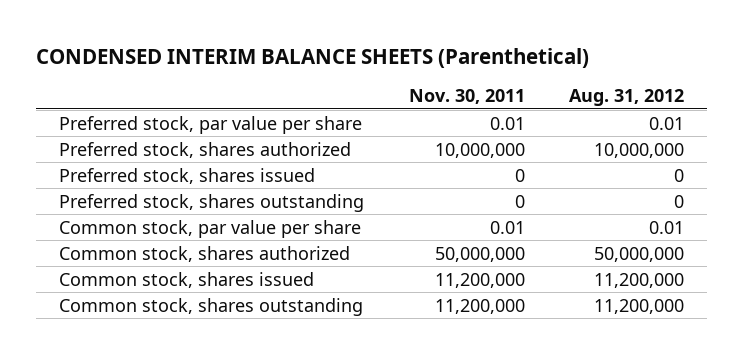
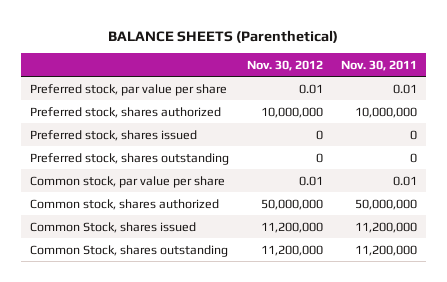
[36,48,590,69] CONDENSED INTERIM BALANCE SHEETS (Parenthetical) -> [108,29,339,43] BALANCE SHEETS (Parenthetical)
[569,88,685,106] Aug. 31, 2012 -> none
none -> [246,59,323,71] Nov. 30, 2012
[58,271,314,288] Common stock, shares issued -> [29,221,196,233] Common Stock, shares issued
[58,297,363,316] Common stock, shares outstanding -> [29,244,228,257] Common Stock, shares outstanding

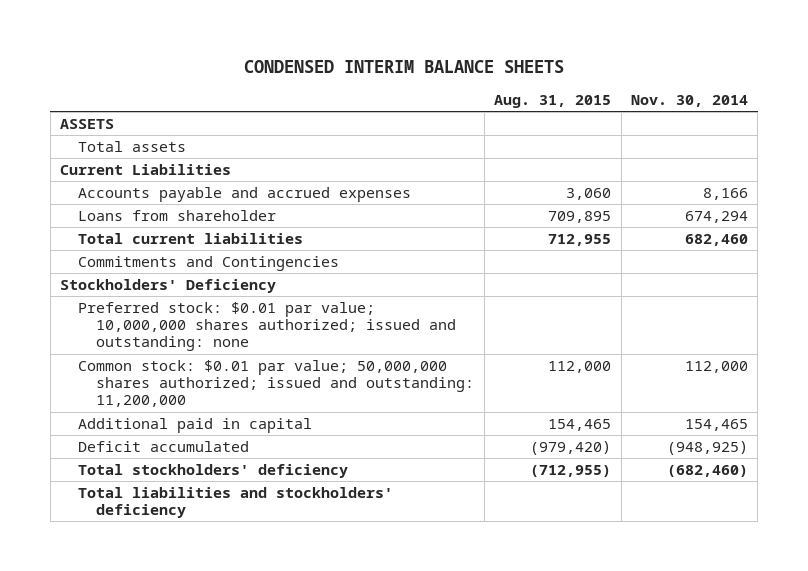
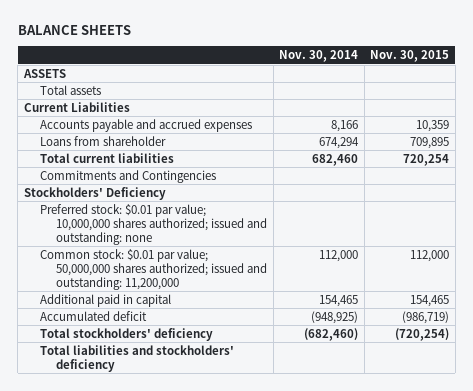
[244,60,565,74] CONDENSED INTERIM BALANCE SHEETS -> [17,25,131,36] BALANCE SHEETS
[494,95,612,109] Aug. 31, 2015 -> none
none -> [370,50,450,63] Nov. 30, 2015
[78,441,250,453] Deficit accumulated -> [39,310,147,321] Accumulated deficit

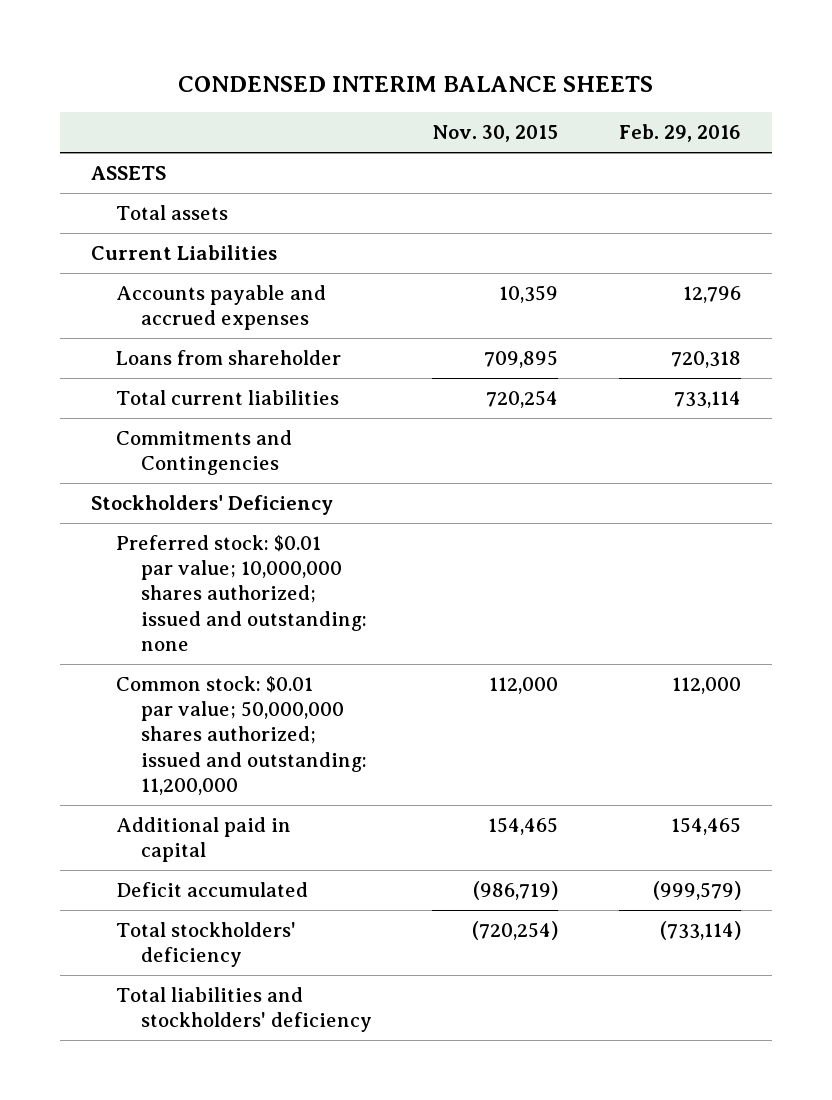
[17,25,131,36] BALANCE SHEETS -> [177,75,653,92] CONDENSED INTERIM BALANCE SHEETS
[279,50,359,63] Nov. 30, 2014 -> none
none -> [619,124,742,143] Feb. 29, 2016
[39,310,147,321] Accumulated deficit -> [115,882,308,898] Deficit accumulated

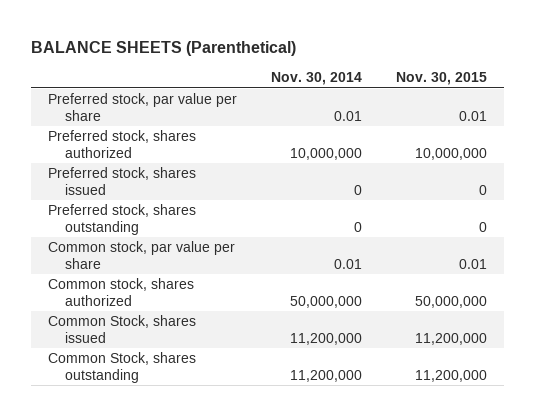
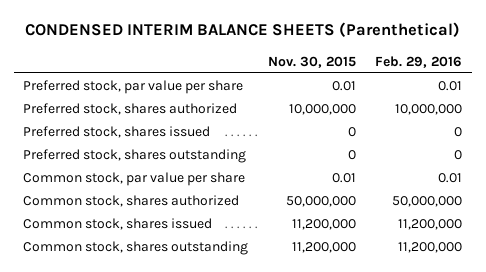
[31,41,297,57] BALANCE SHEETS (Parenthetical) -> [24,22,460,38] CONDENSED INTERIM BALANCE SHEETS (Parenthetical)
[271,72,363,86] Nov. 30, 2014 -> none
none -> [375,55,463,68] Feb. 29, 2016
[48,315,197,343] Common Stock, shares issued -> [23,218,213,231] Common stock, shares issued
[48,352,197,383] Common Stock, shares outstanding -> [23,241,249,256] Common stock, shares outstanding

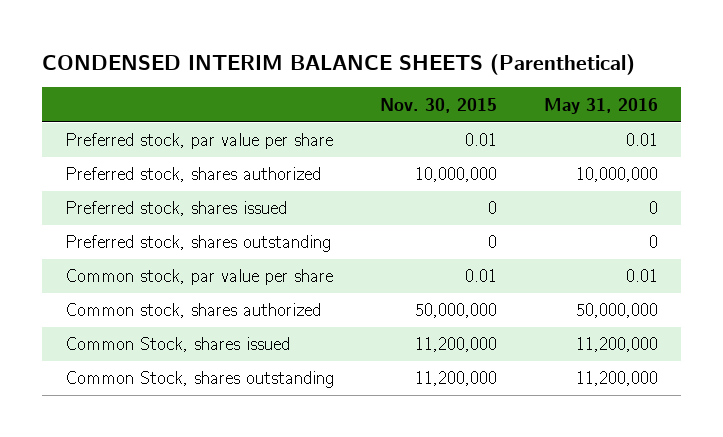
[375,55,463,68] Feb. 29, 2016 -> none
none -> [543,97,658,114] May 31, 2016
[23,218,213,231] Common stock, shares issued -> [64,337,290,353] Common Stock, shares issued
[23,241,249,256] Common stock, shares outstanding -> [64,371,334,389] Common Stock, shares outstanding

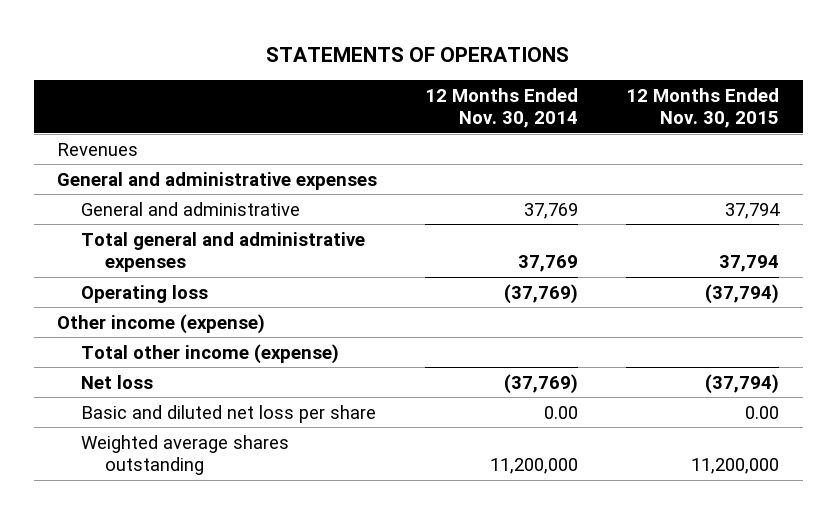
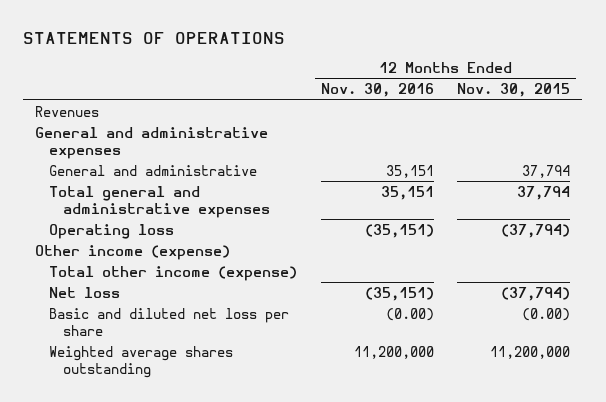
[425,87,579,129] 12 Months Ended Nov. 30, 2014 -> none
none -> [320,83,434,98] Nov. 30, 2016
[744,405,779,419] 0.00 -> [522,307,571,321] (0.00)

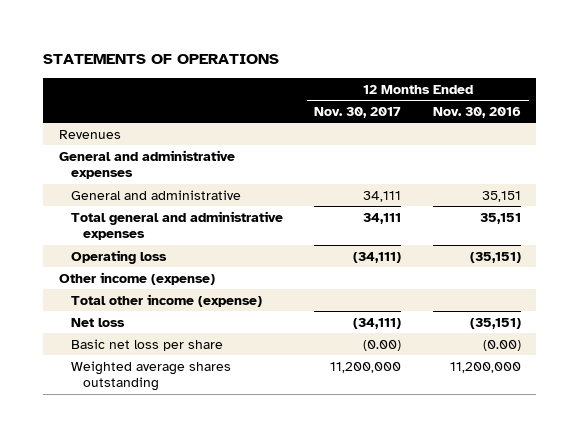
[457,83,571,98] Nov. 30, 2015 -> none
none -> [314,106,402,118] Nov. 30, 2017
[48,307,289,336] Basic and diluted net loss per share -> [70,338,223,351] Basic net loss per share

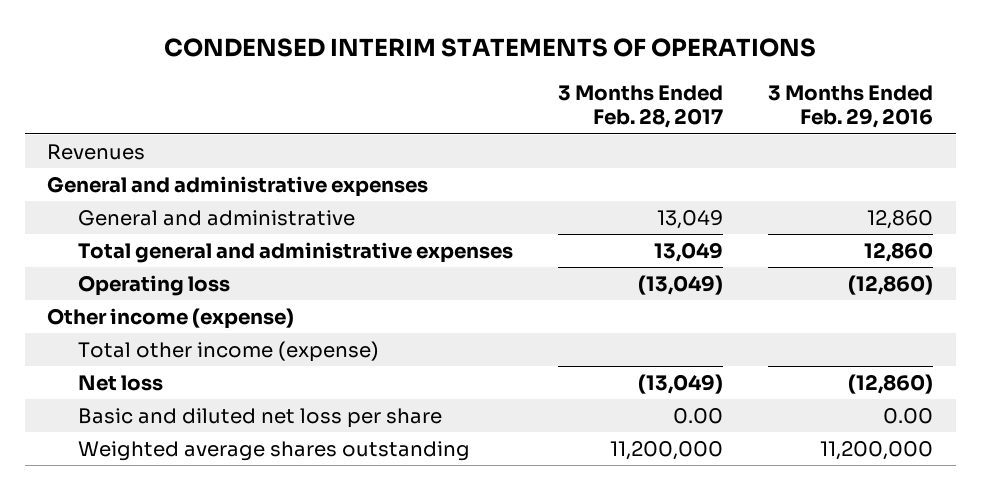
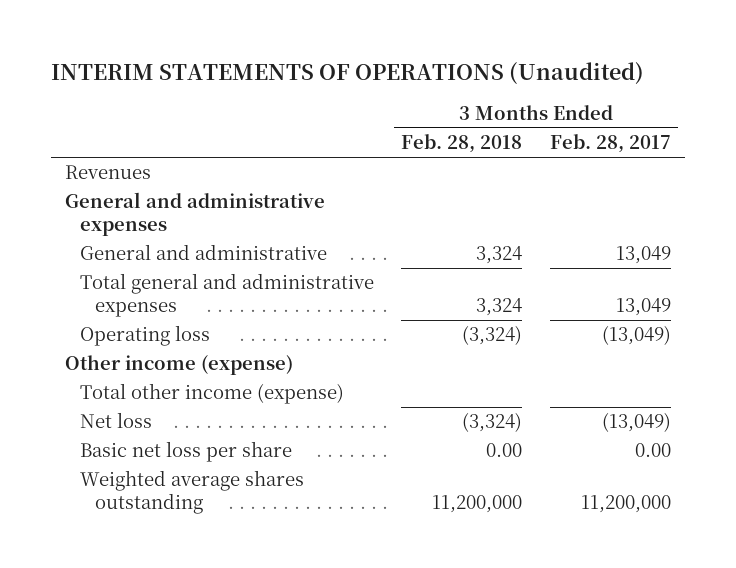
[164,37,817,57] CONDENSED INTERIM STATEMENTS OF OPERATIONS -> [51,62,645,86] INTERIM STATEMENTS OF OPERATIONS (Unaudited)
[768,84,934,129] 3 Months Ended Feb. 29, 2016 -> none
none -> [401,134,523,154] Feb. 28, 2018
[77,407,442,428] Basic and diluted net loss per share -> [79,441,292,463] Basic net loss per share

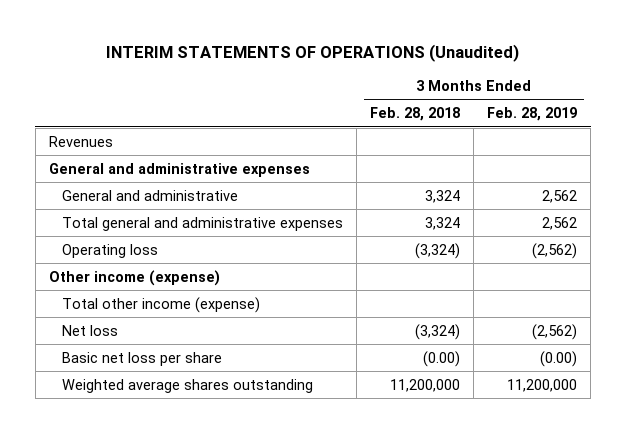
[550,134,672,154] Feb. 28, 2017 -> none
none -> [487,107,578,122] Feb. 28, 2019
[486,443,523,458] 0.00 -> [423,350,461,367] (0.00)

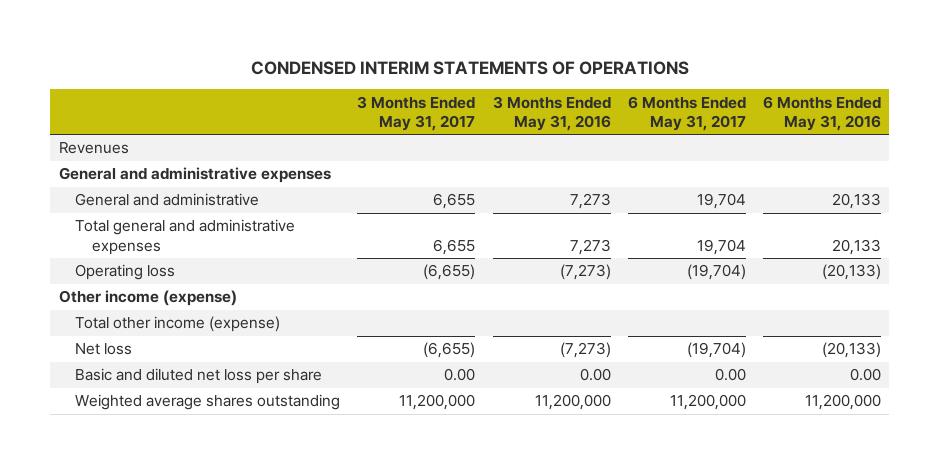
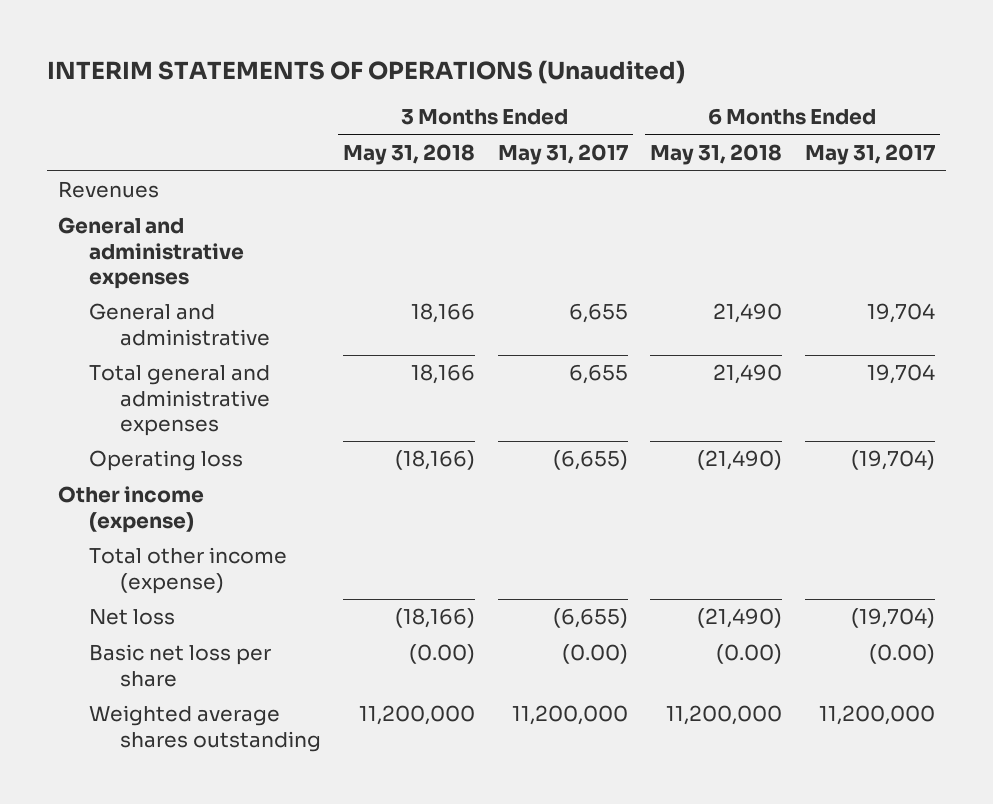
[250,60,689,75] CONDENSED INTERIM STATEMENTS OF OPERATIONS -> [47,59,686,84] INTERIM STATEMENTS OF OPERATIONS (Unaudited)
[492,95,611,131] 3 Months Ended May 31, 2016 -> none
[762,95,881,131] 6 Months Ended May 31, 2016 -> none
none -> [343,144,476,166] May 31, 2018
none -> [650,144,783,166] May 31, 2018
[75,368,323,385] Basic and diluted net loss per share -> [89,644,272,687] Basic net loss per share
[444,368,476,382] 0.00 -> [561,644,628,665] (0.00)
[714,368,746,382] 0.00 -> [868,644,935,665] (0.00)

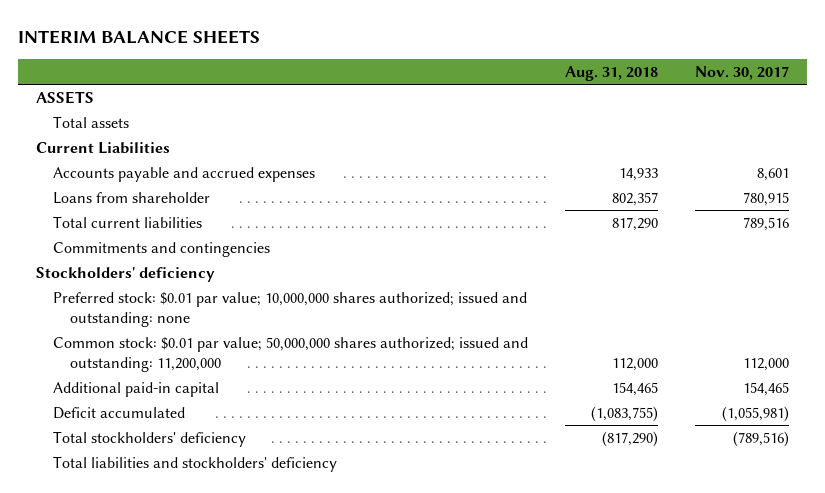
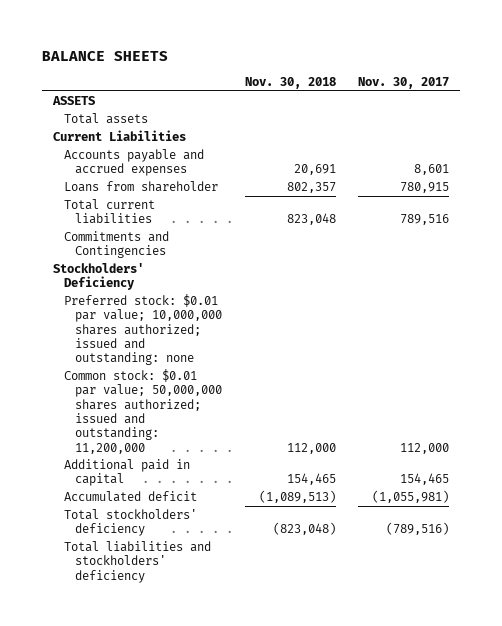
[17,29,260,44] INTERIM BALANCE SHEETS -> [41,50,168,61] BALANCE SHEETS
[565,65,659,81] Aug. 31, 2018 -> none
none -> [244,76,336,89] Nov. 30, 2018
[53,241,271,257] Commitments and contingencies -> [64,231,170,259] Commitments and Contingencies
[36,266,216,282] Stockholders' deficiency -> [53,263,145,291] Stockholders' Deficiency
[53,381,220,397] Additional paid-in capital -> [64,459,191,487] Additional paid in capital
[53,406,186,419] Deficit accumulated -> [64,491,198,503] Accumulated deficit

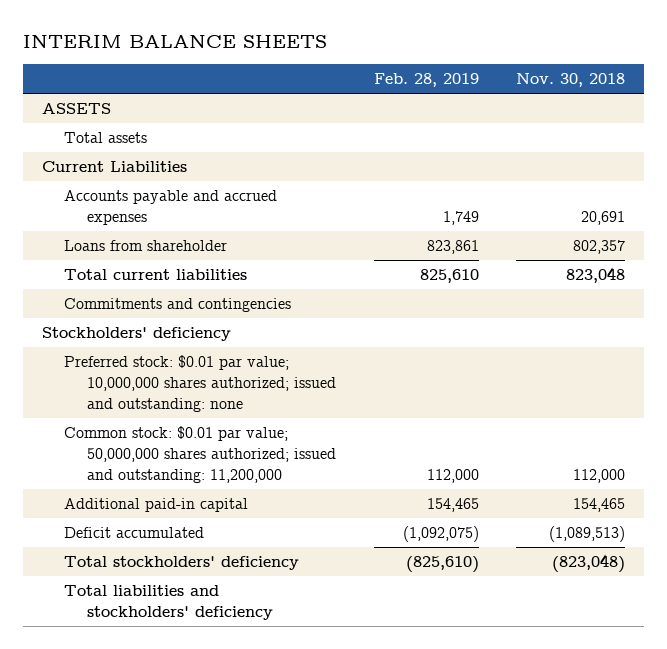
[41,50,168,61] BALANCE SHEETS -> [22,34,327,48] INTERIM BALANCE SHEETS
[358,76,450,89] Nov. 30, 2017 -> none
none -> [373,73,479,88] Feb. 28, 2019
[64,231,170,259] Commitments and Contingencies -> [64,298,292,313] Commitments and contingencies
[53,263,145,291] Stockholders' Deficiency -> [41,327,231,342] Stockholders' deficiency
[64,459,191,487] Additional paid in capital -> [64,498,249,513] Additional paid-in capital
[64,491,198,503] Accumulated deficit -> [64,527,205,539] Deficit accumulated

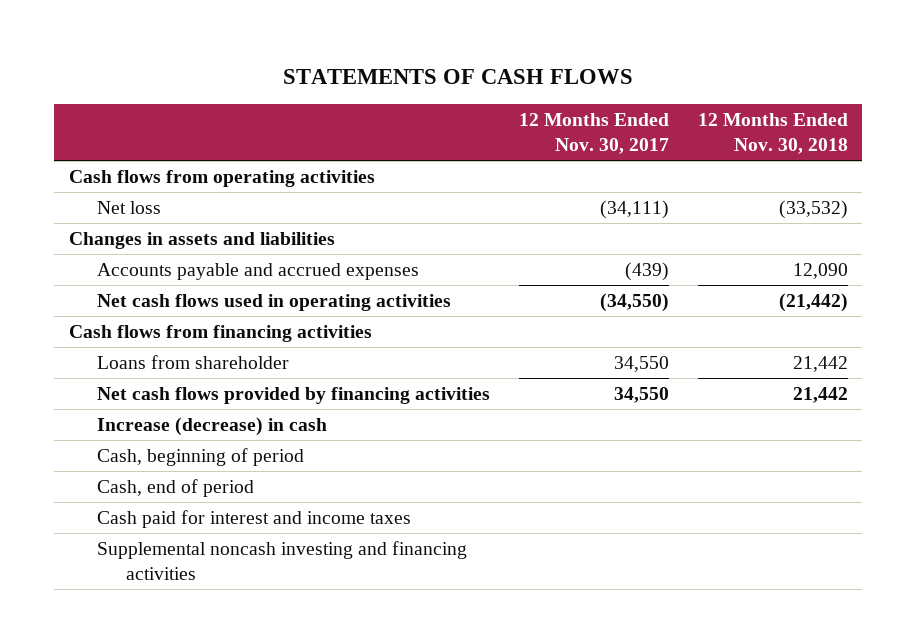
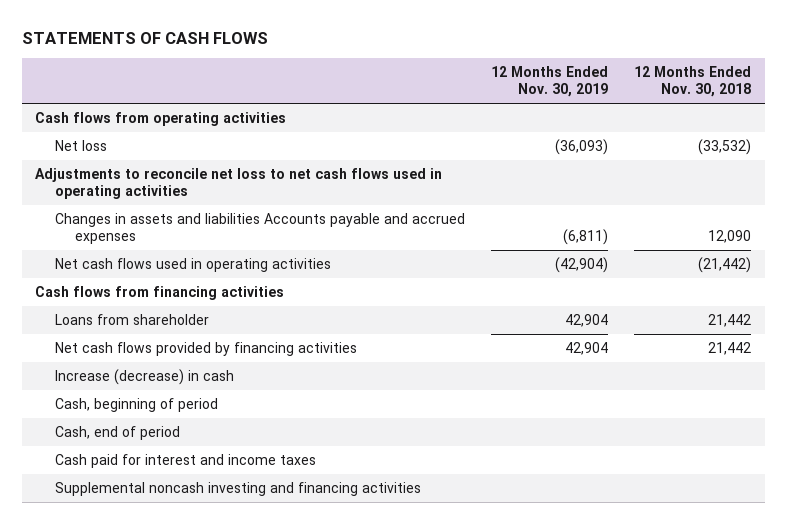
[519,112,670,154] 12 Months Ended Nov. 30, 2017 -> none
none -> [491,65,609,98] 12 Months Ended Nov. 30, 2019
[68,231,335,249] Changes in assets and liabilities -> none
none -> [34,168,442,200] Adjustments to reconcile net loss to net cash flows used in operating activities
[97,262,420,280] Accounts payable and accrued expenses -> [54,213,465,245] Changes in assets and liabilities Accounts payable and accrued expenses

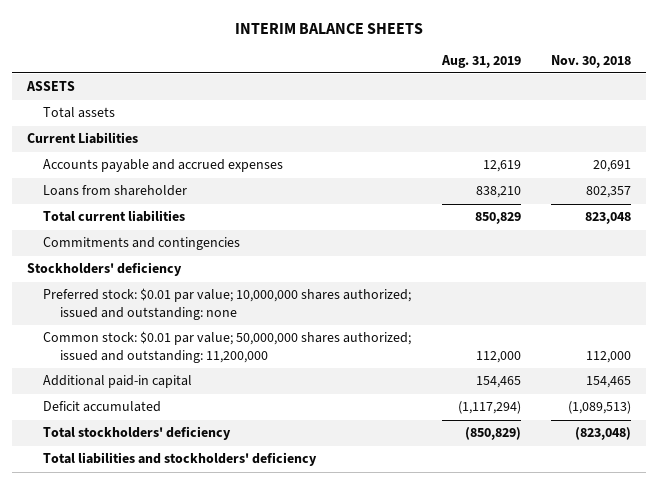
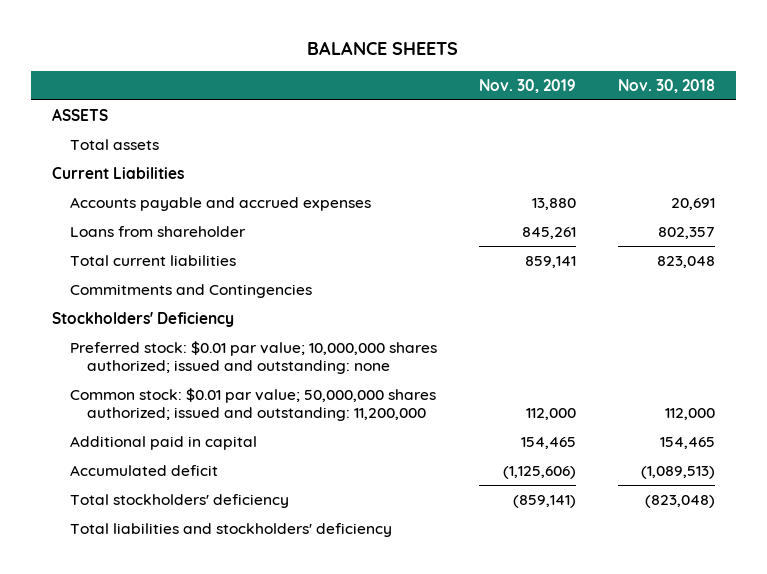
[234,22,423,34] INTERIM BALANCE SHEETS -> [307,41,459,56] BALANCE SHEETS
[440,54,521,68] Aug. 31, 2019 -> none
none -> [478,78,576,93] Nov. 30, 2019
[43,237,241,251] Commitments and contingencies -> [69,283,312,298] Commitments and Contingencies
[27,262,183,277] Stockholders' deficiency -> [51,311,234,327] Stockholders' Deficiency
[43,375,193,389] Additional paid-in capital -> [69,435,257,450] Additional paid in capital
[43,401,162,413] Deficit accumulated -> [69,464,218,476] Accumulated deficit

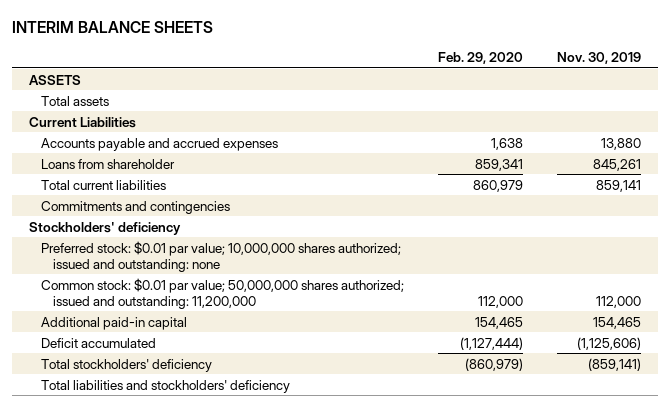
[307,41,459,56] BALANCE SHEETS -> [11,20,213,33] INTERIM BALANCE SHEETS
[617,78,715,93] Nov. 30, 2018 -> none
none -> [438,51,524,64] Feb. 29, 2020
[69,283,312,298] Commitments and Contingencies -> [41,200,231,214] Commitments and contingencies
[51,311,234,327] Stockholders' Deficiency -> [28,221,181,235] Stockholders' deficiency
[69,435,257,450] Additional paid in capital -> [41,316,188,330] Additional paid-in capital
[69,464,218,476] Accumulated deficit -> [41,337,157,348] Deficit accumulated

